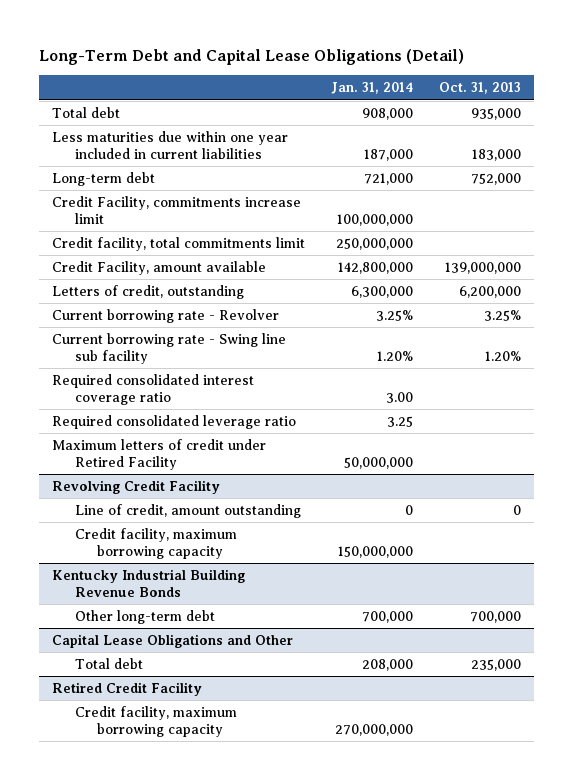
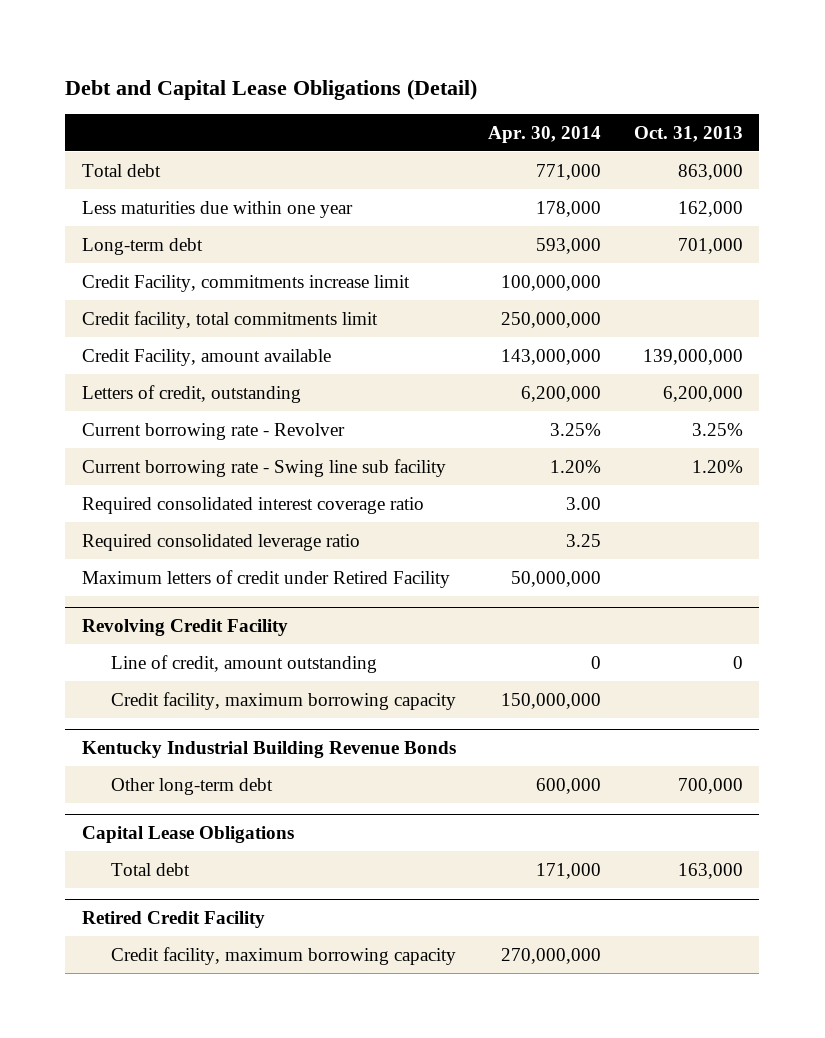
[39,49,465,66] Long-Term Debt and Capital Lease Obligations (Detail) -> [65,79,478,101] Debt and Capital Lease Obligations (Detail)
[330,82,413,95] Jan. 31, 2014 -> none
none -> [488,125,602,143] Apr. 30, 2014
[471,107,522,120] 935,000 -> [678,163,744,180] 863,000
[52,130,289,160] Less maturities due within one year included in current liabilities -> [81,200,353,218] Less maturities due within one year
[472,149,522,162] 183,000 -> [678,200,744,217] 162,000
[471,172,522,185] 752,000 -> [678,237,744,254] 701,000
[52,633,294,648] Capital Lease Obligations and Other -> [81,825,294,843] Capital Lease Obligations
[471,658,522,671] 235,000 -> [678,862,744,879] 163,000

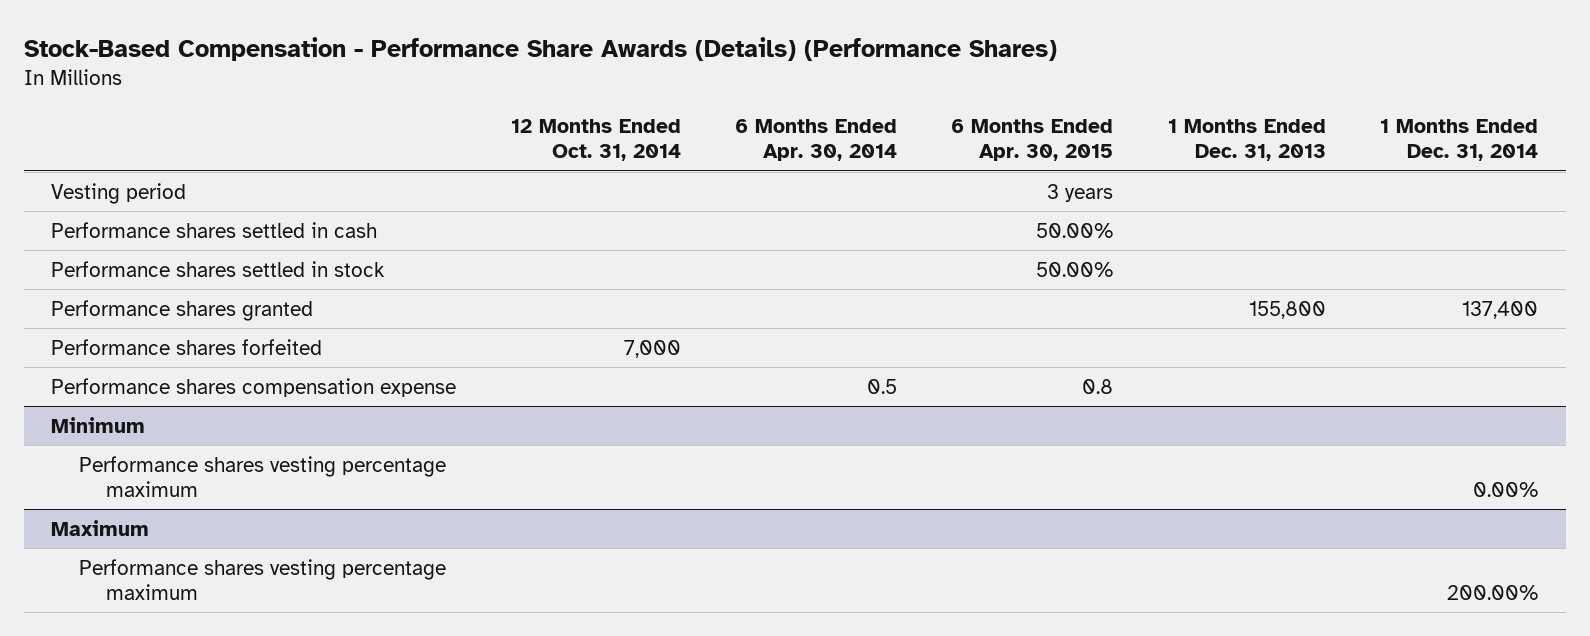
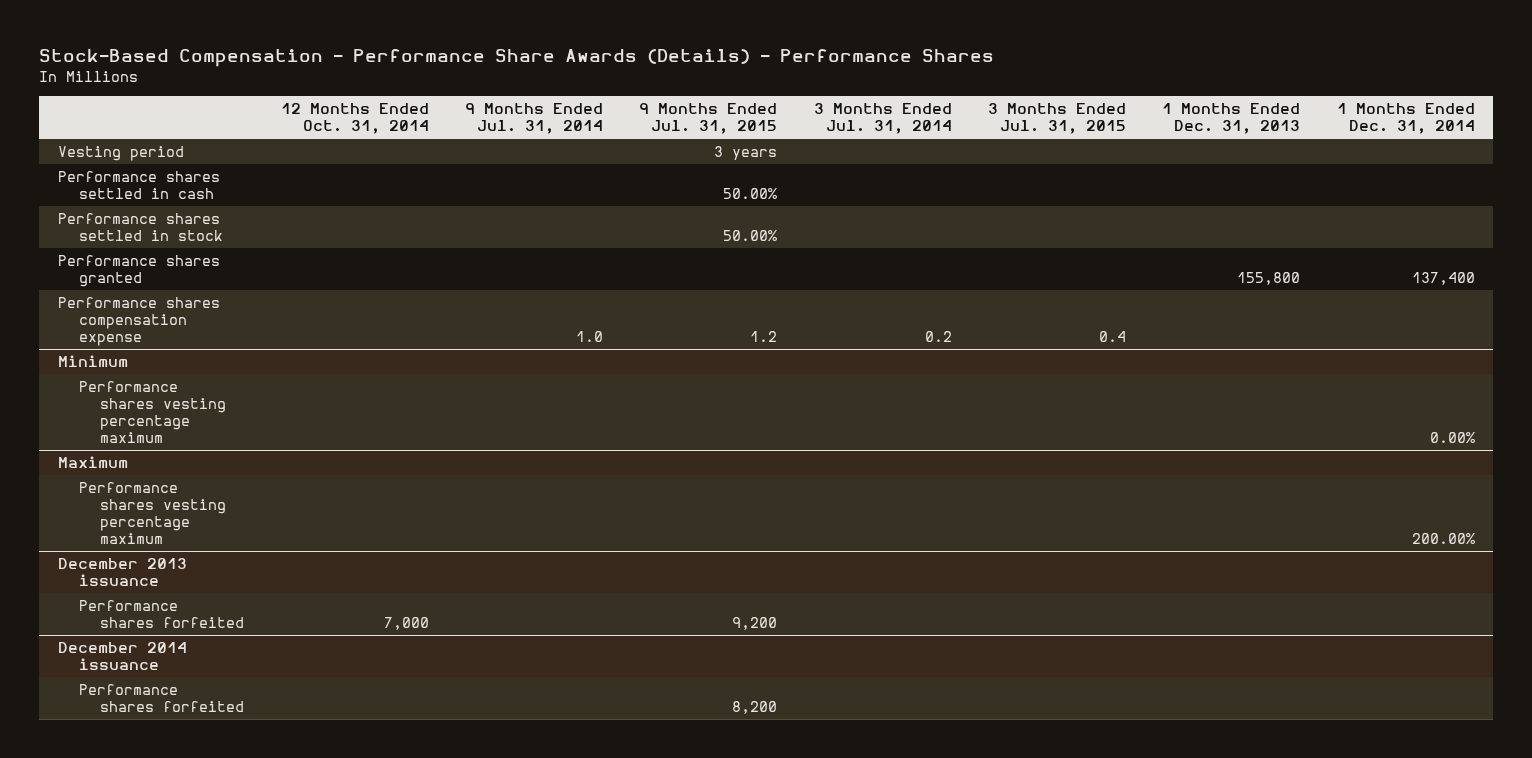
[23,36,1057,61] Stock-Based Compensation - Performance Share Awards (Details) (Performance Shares) -> [39,49,995,68] Stock-Based Compensation - Performance Share Awards (Details) - Performance Shares
[735,119,898,162] 6 Months Ended Apr. 30, 2014 -> none
[951,119,1114,162] 6 Months Ended Apr. 30, 2015 -> none
none -> [465,103,604,135] 9 Months Ended Jul. 31, 2014
none -> [639,103,778,135] 9 Months Ended Jul. 31, 2015
none -> [813,103,952,135] 3 Months Ended Jul. 31, 2014
none -> [988,103,1127,135] 3 Months Ended Jul. 31, 2015
[51,338,323,355] Performance shares forfeited -> none
none -> [57,557,187,587] December 2013 issuance
none -> [79,599,245,629] Performance shares forfeited
none -> [57,641,187,671] December 2014 issuance
none -> [79,683,245,713] Performance shares forfeited

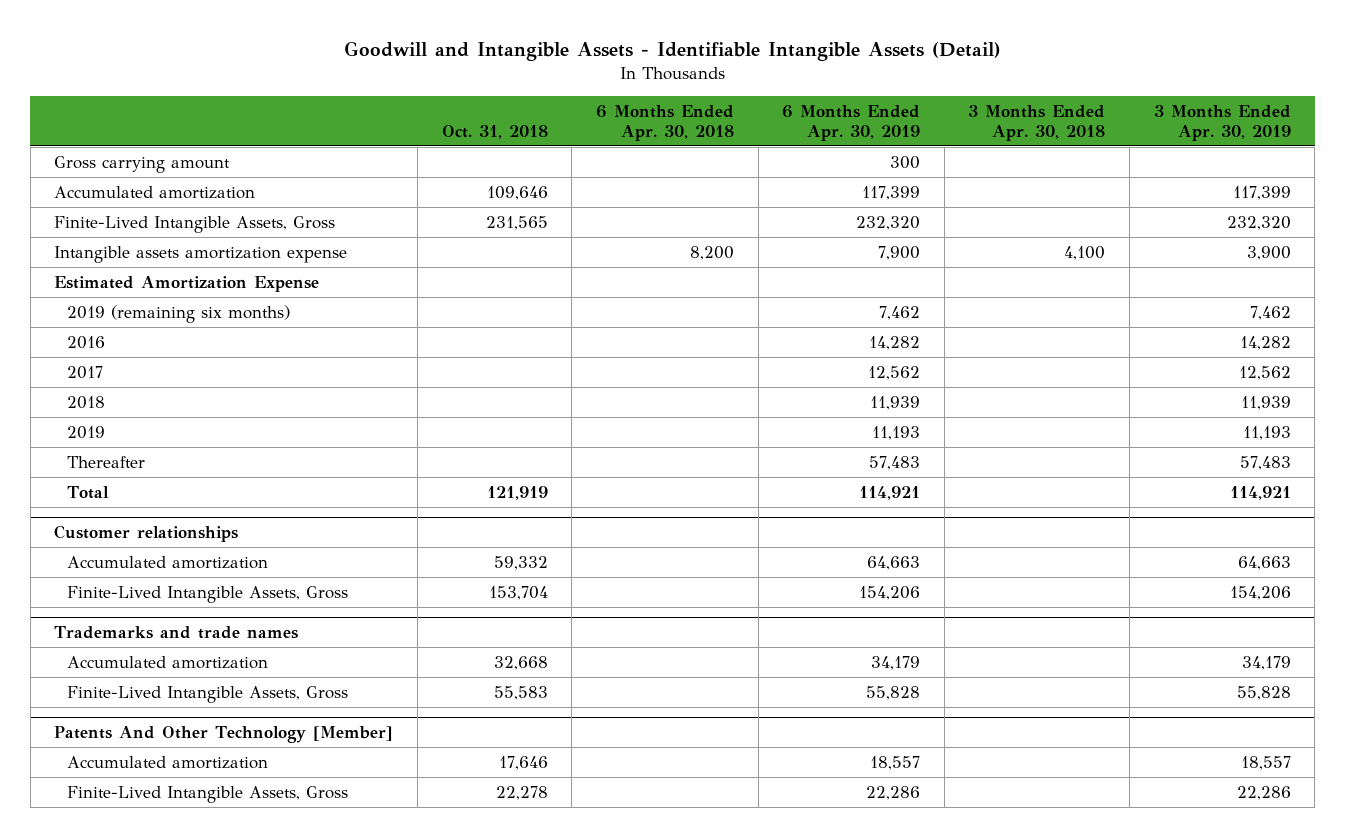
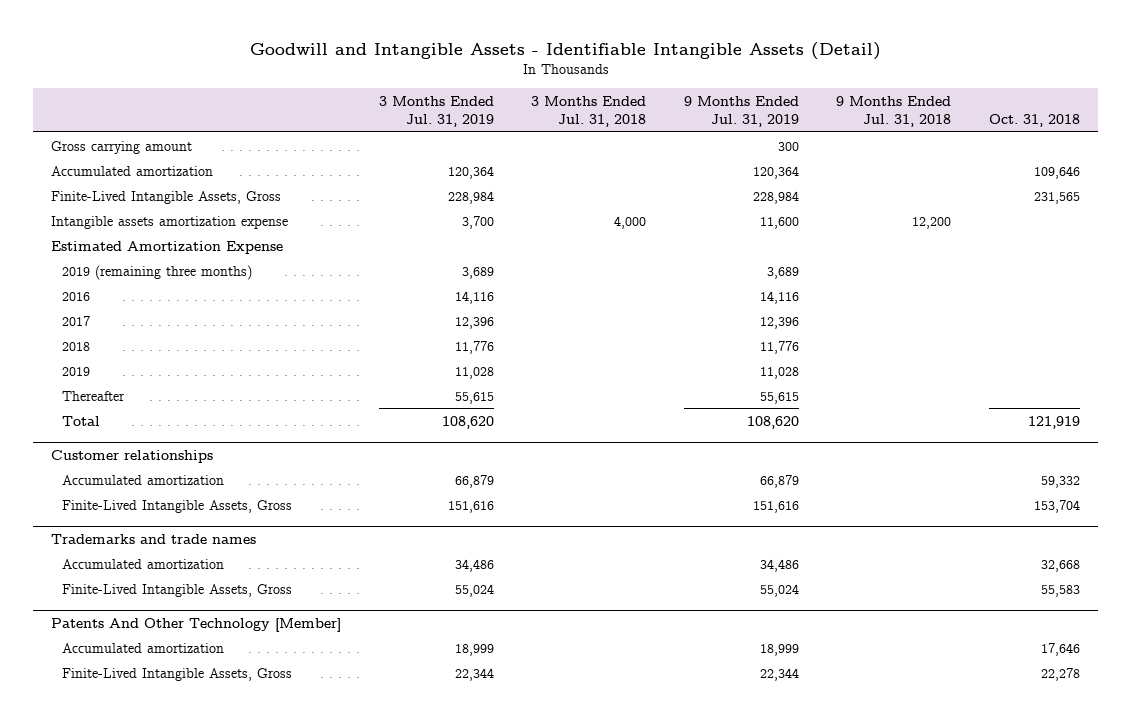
[595,104,734,141] 6 Months Ended Apr. 30, 2018 -> none
[782,104,921,141] 6 Months Ended Apr. 30, 2019 -> none
[968,104,1106,141] 3 Months Ended Apr. 30, 2018 -> none
[1153,104,1291,141] 3 Months Ended Apr. 30, 2019 -> none
none -> [378,95,494,127] 3 Months Ended Jul. 31, 2019
none -> [531,95,647,127] 3 Months Ended Jul. 31, 2018
none -> [683,95,799,127] 9 Months Ended Jul. 31, 2019
none -> [836,95,952,127] 9 Months Ended Jul. 31, 2018
[66,304,290,323] 2019 (remaining six months) -> [62,264,253,280] 2019 (remaining three months)

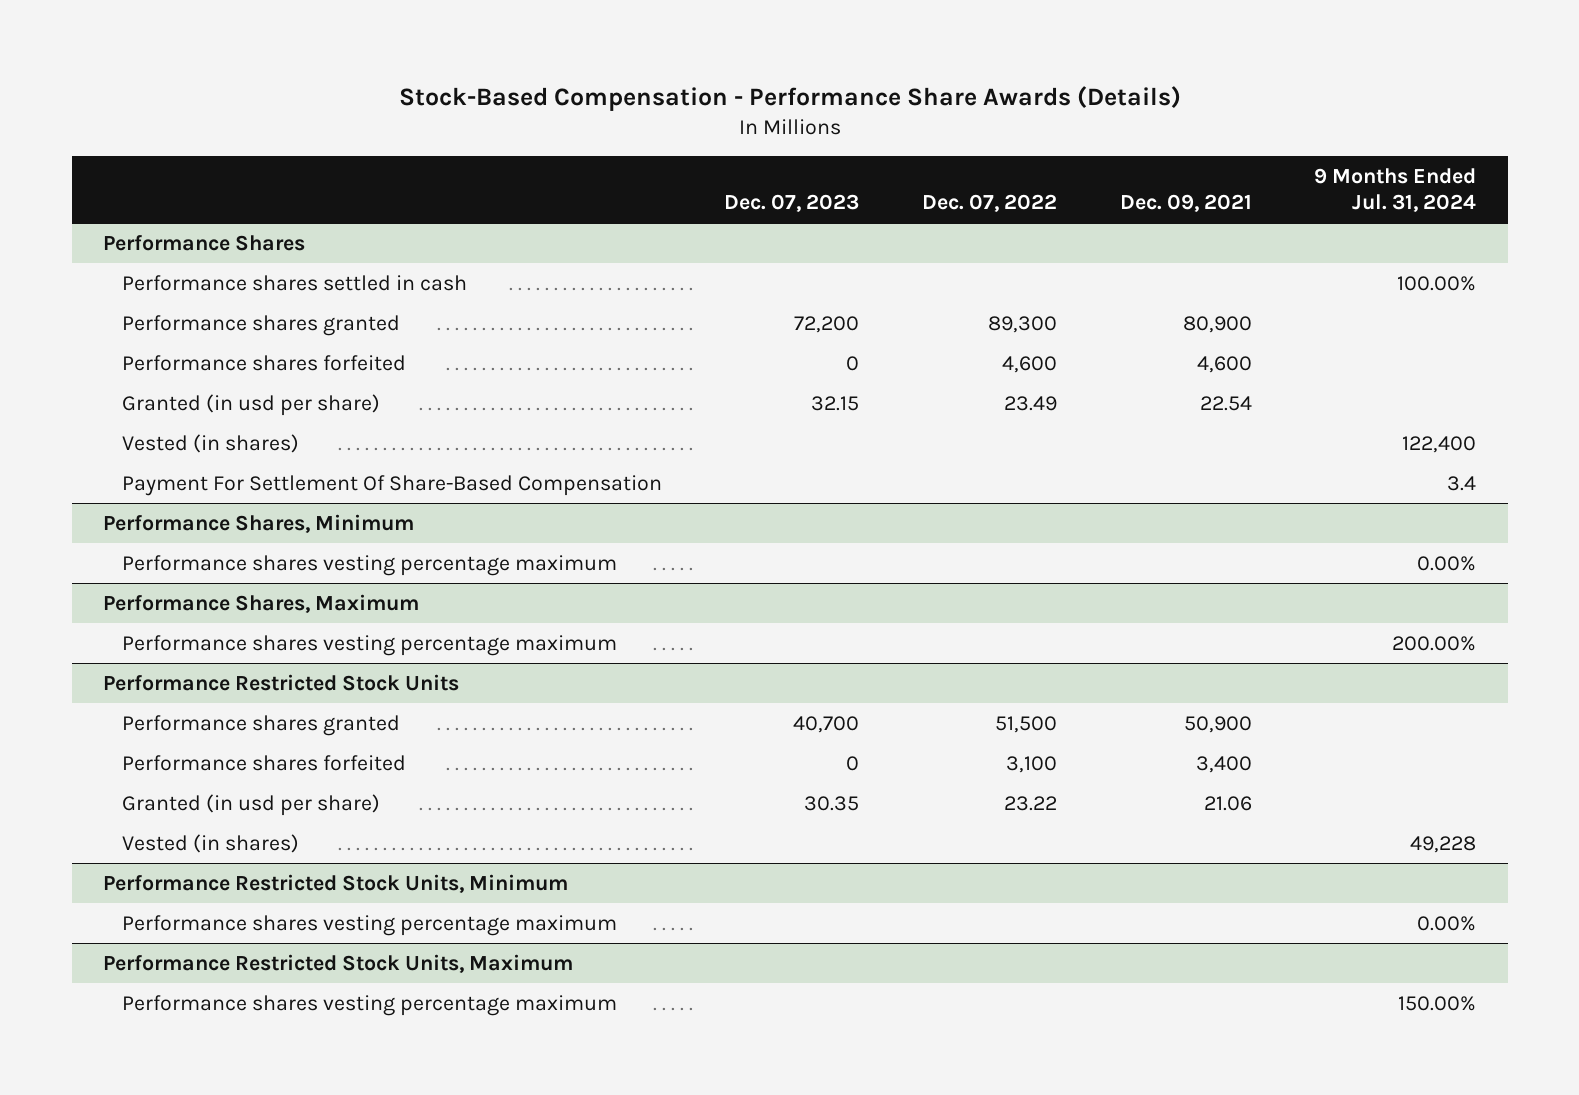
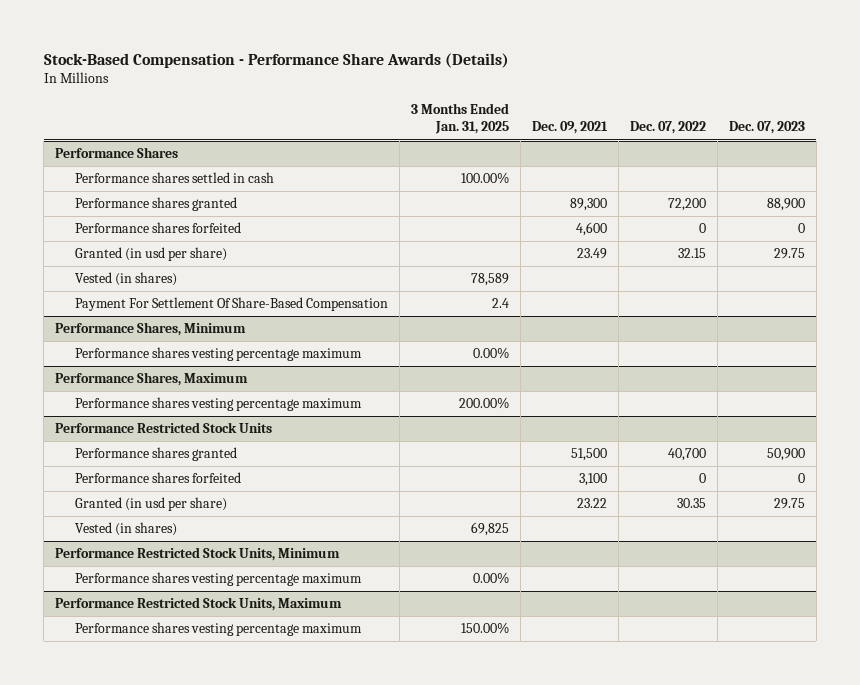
[1314,168,1477,212] 9 Months Ended Jul. 31, 2024 -> none
none -> [411,102,510,135] 3 Months Ended Jan. 31, 2025
[794,316,860,334] 72,200 -> [767,198,806,212] 88,900
[987,316,1057,334] 89,300 -> [668,198,707,212] 72,200
[1182,316,1252,334] 80,900 -> [570,198,608,212] 89,300
[1001,356,1057,374] 4,600 -> [699,223,707,234] 0
[811,396,860,412] 32.15 -> [774,248,806,260] 29.75
[1003,396,1057,412] 23.49 -> [678,248,707,259] 32.15
[1199,396,1252,412] 22.54 -> [577,248,608,260] 23.49
[793,716,860,734] 40,700 -> [767,448,806,462] 50,900
[994,716,1057,734] 51,500 -> [668,448,707,462] 40,700
[1183,716,1252,734] 50,900 -> [571,448,608,462] 51,500
[1005,756,1057,774] 3,100 -> [699,473,707,484] 0
[1195,756,1252,774] 3,400 -> [579,473,608,487] 3,100
[804,796,860,812] 30.35 -> [774,498,806,510] 29.75
[1003,796,1057,812] 23.22 -> [677,498,707,509] 30.35
[1203,796,1252,812] 21.06 -> [577,498,608,509] 23.22

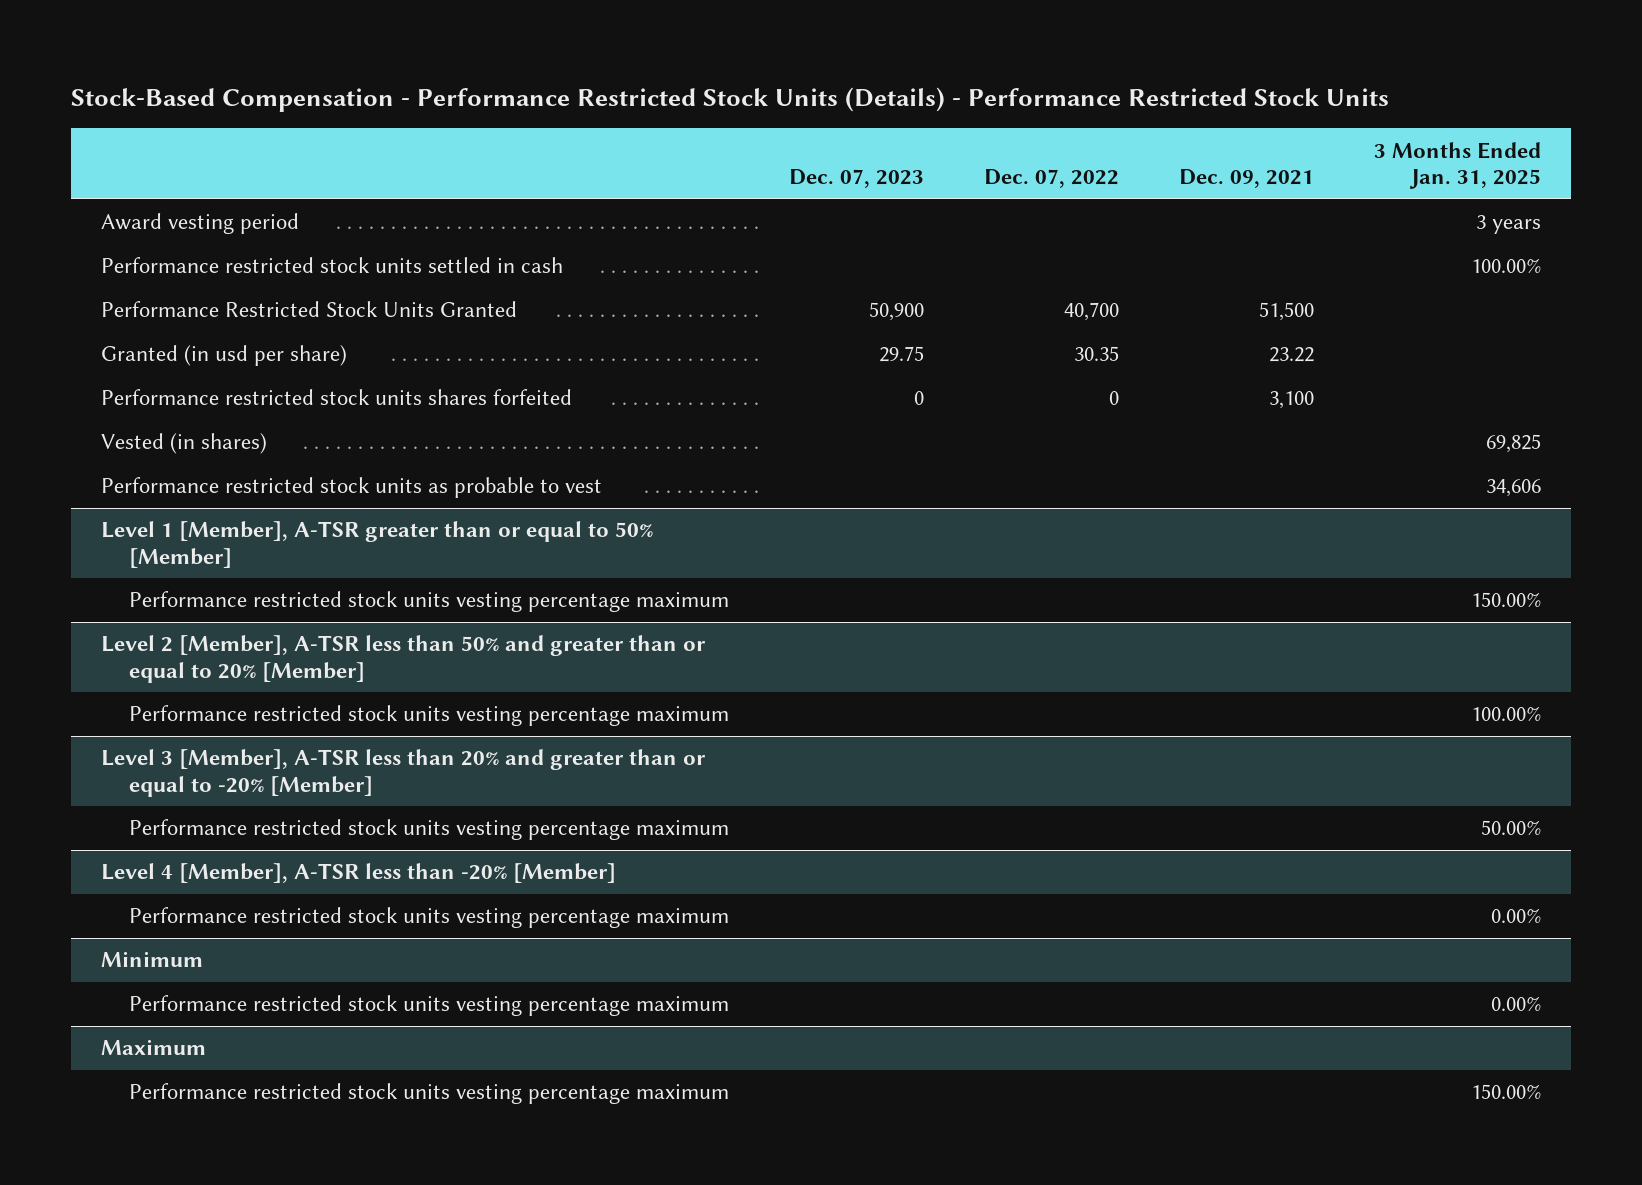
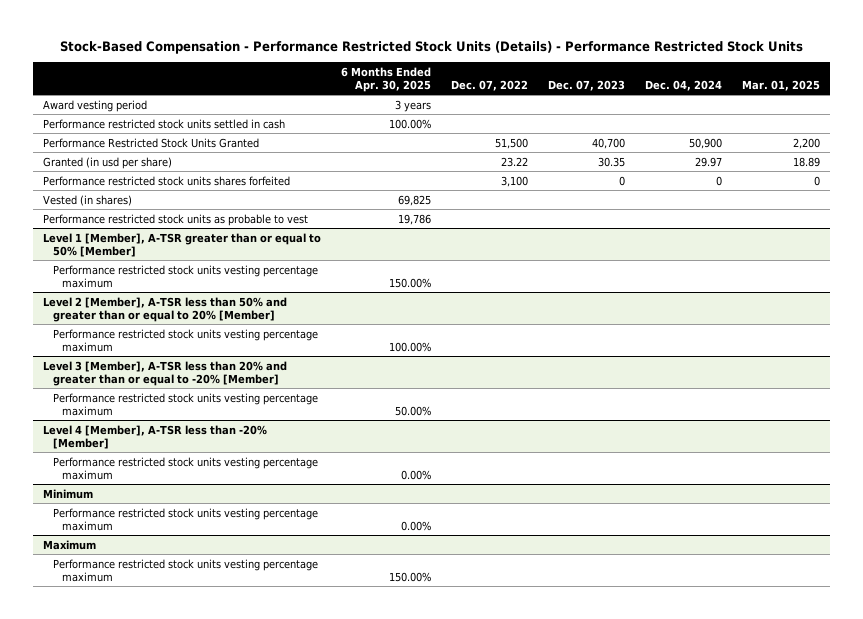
[1178,169,1314,189] Dec. 09, 2021 -> none
[1373,141,1541,190] 3 Months Ended Jan. 31, 2025 -> none
none -> [341,66,432,92] 6 Months Ended Apr. 30, 2025
none -> [645,79,723,91] Dec. 04, 2024
none -> [742,79,821,91] Mar. 01, 2025
[869,302,925,322] 50,900 -> [592,137,626,149] 40,700
[1064,302,1120,322] 40,700 -> [495,137,529,149] 51,500
[879,346,925,363] 29.75 -> [598,156,626,167] 30.35
[1074,346,1120,362] 30.35 -> [501,156,529,167] 23.22
[1109,391,1120,406] 0 -> [501,175,529,187] 3,100

